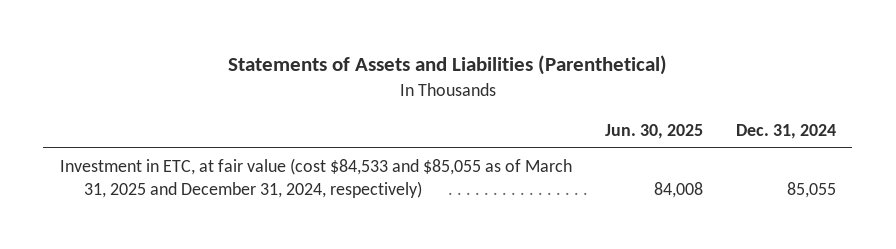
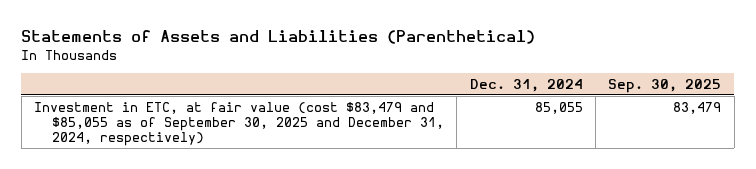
[604,124,703,140] Jun. 30, 2025 -> none
none -> [608,79,722,94] Sep. 30, 2025
[59,157,572,198] Investment in ETC, at fair value (cost $84,533 and $85,055 as of March 31, 2025 and December 31, 2024, respectively) -> [34,101,444,147] Investment in ETC, at fair value (cost $83,479 and $85,055 as of September 30, 2025 and December 31, 2024, respectively)

